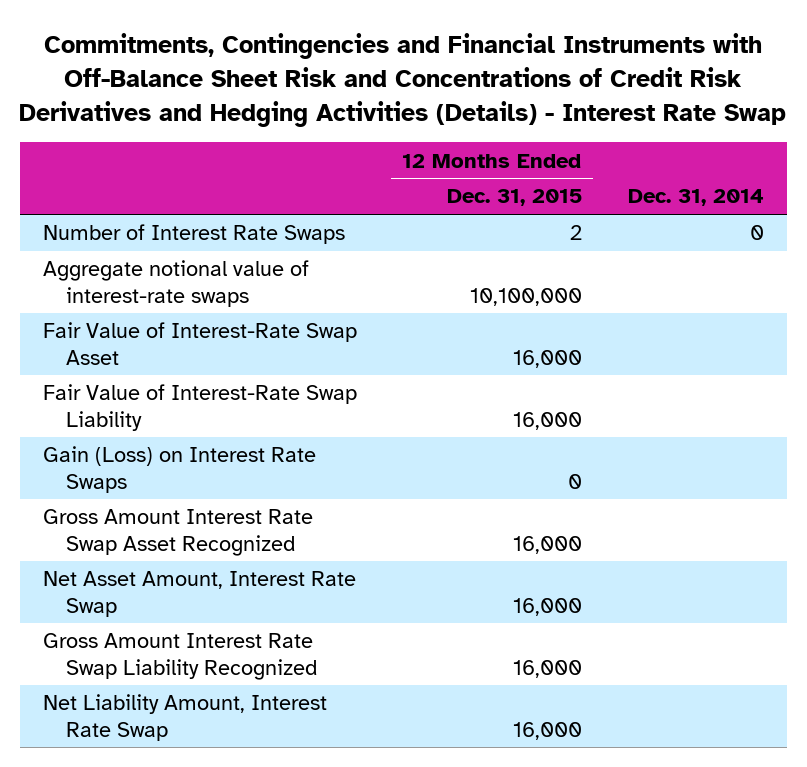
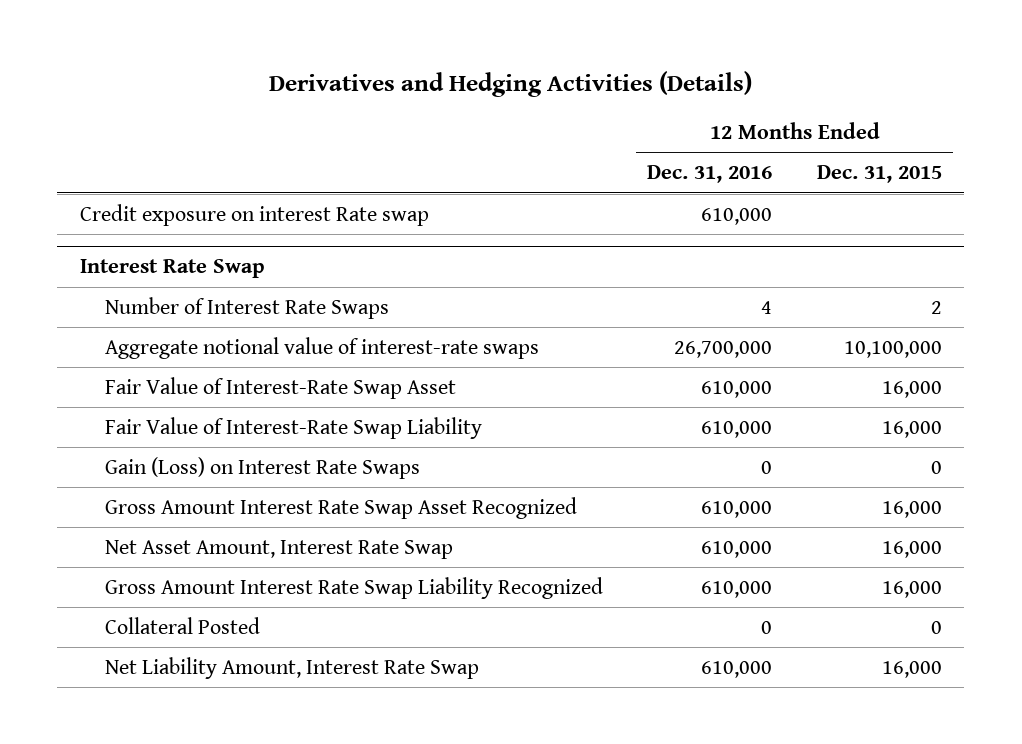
[19,33,787,127] Commitments, Contingencies and Financial Instruments with Off-Balance Sheet Risk and Concentrations of Credit Risk Derivatives and Hedging Activities (Details) - Interest Rate Swap -> [268,70,752,97] Derivatives and Hedging Activities (Details)
[627,189,764,207] Dec. 31, 2014 -> none
none -> [647,165,773,184] Dec. 31, 2016
none -> [79,203,429,226] Credit exposure on interest Rate swap
none -> [79,259,265,279] Interest Rate Swap
none -> [104,616,260,634] Collateral Posted

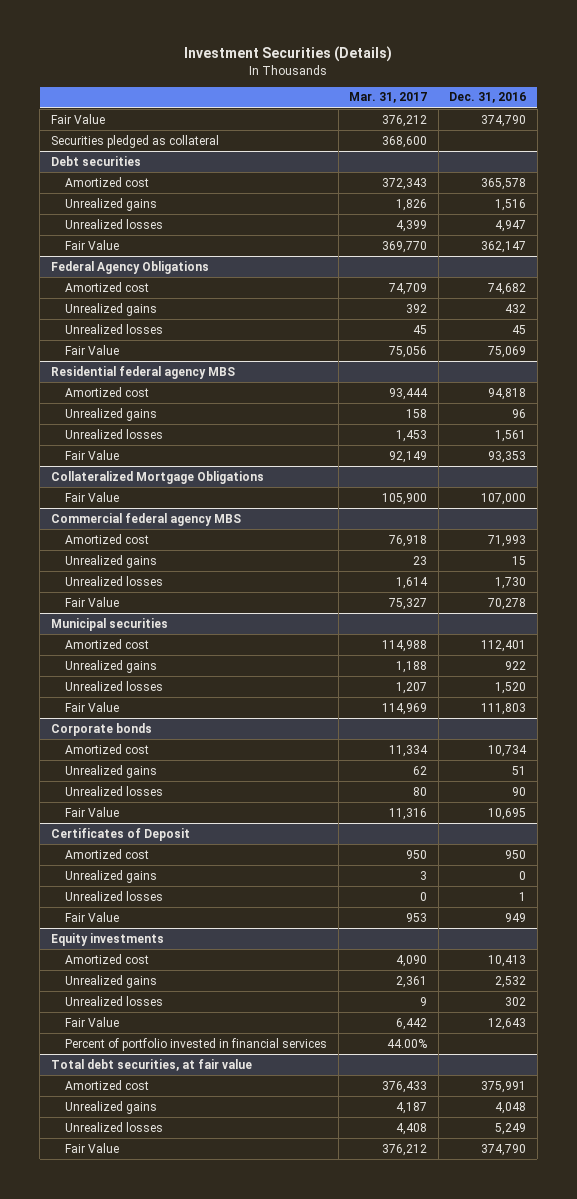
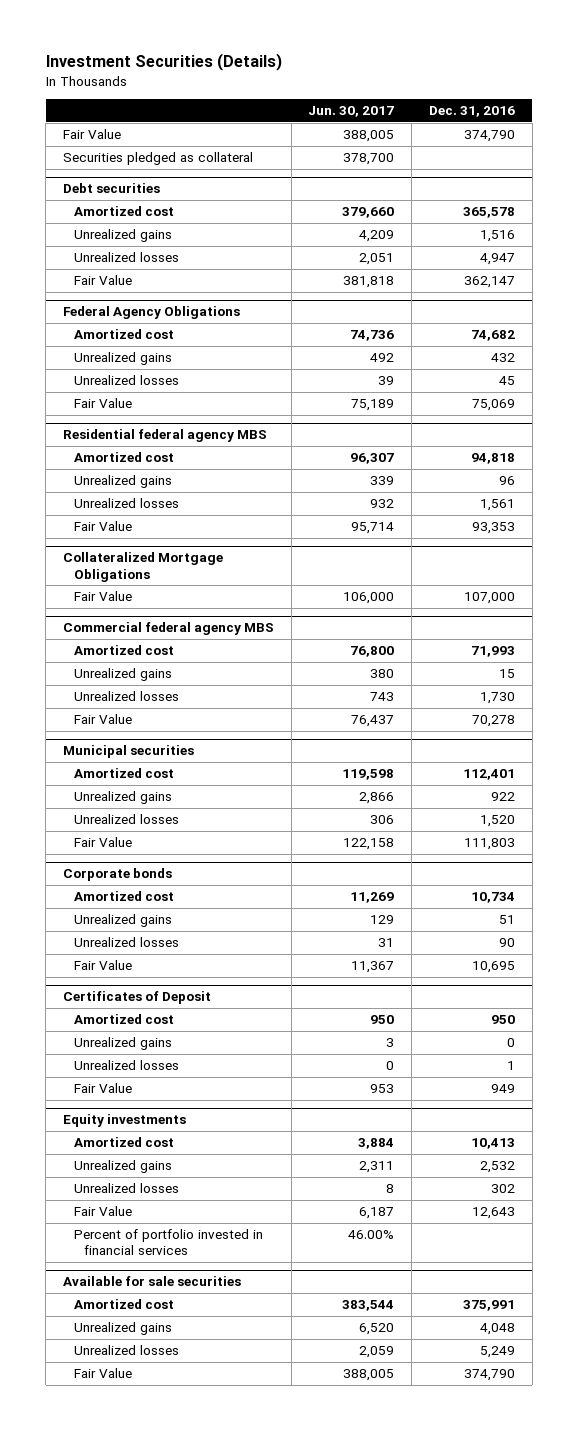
[349,92,428,104] Mar. 31, 2017 -> none
none -> [308,106,395,118] Jun. 30, 2017
[50,1058,252,1071] Total debt securities, at fair value -> [63,1276,242,1287] Available for sale securities

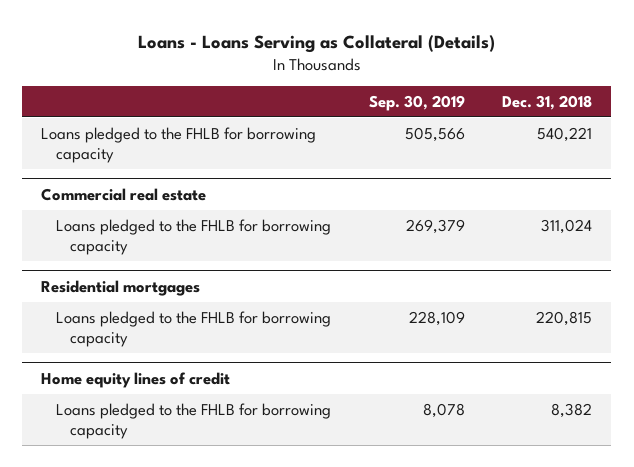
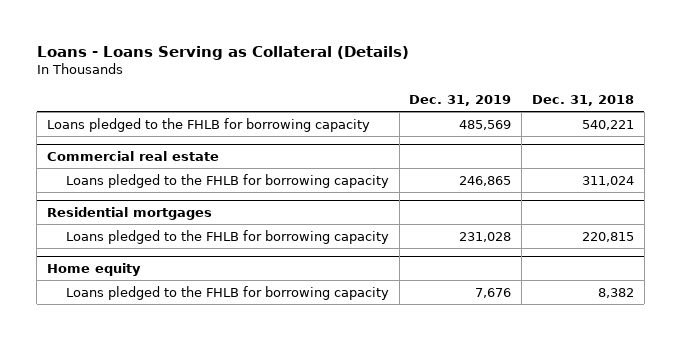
[368,94,465,111] Sep. 30, 2019 -> none
none -> [409,94,512,106] Dec. 31, 2019
[41,371,231,388] Home equity lines of credit -> [46,262,141,276] Home equity

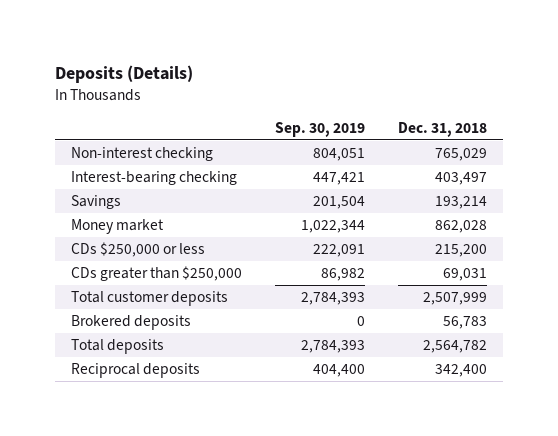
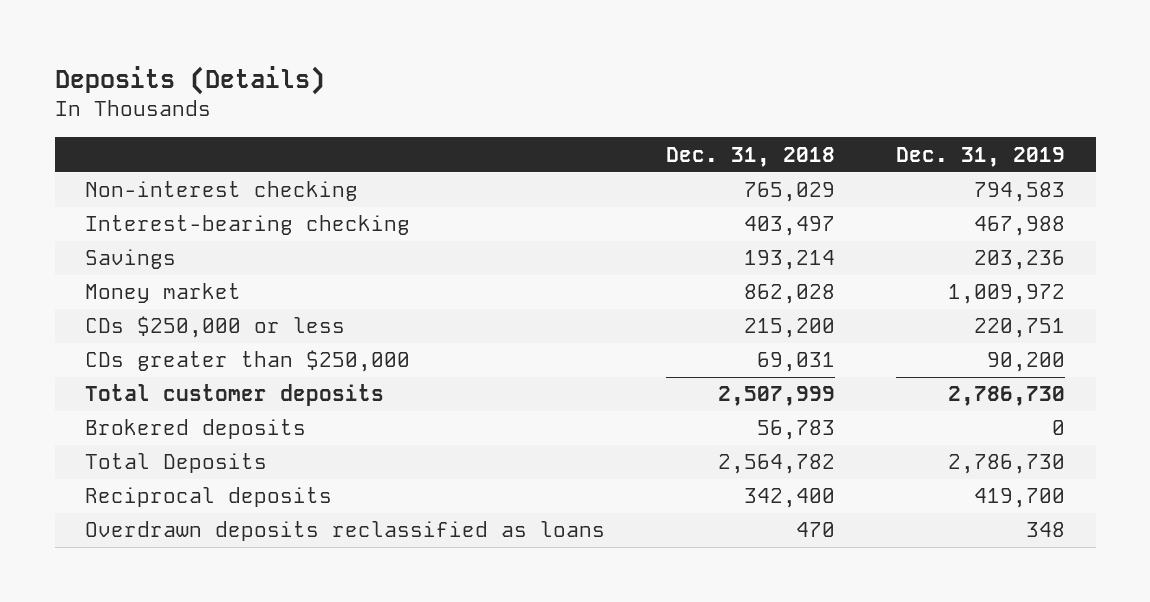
[274,121,365,137] Sep. 30, 2019 -> none
none -> [896,146,1066,167] Dec. 31, 2019
[71,339,165,355] Total deposits -> [85,453,268,474] Total Deposits
none -> [85,521,606,542] Overdrawn deposits reclassified as loans

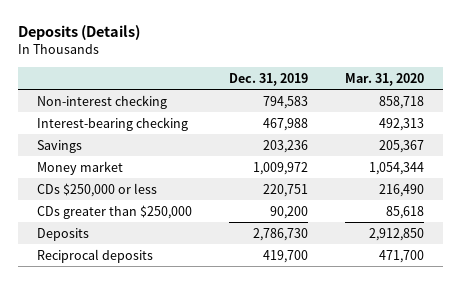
[666,146,836,167] Dec. 31, 2018 -> none
none -> [345,72,425,86] Mar. 31, 2020
[85,384,385,407] Total customer deposits -> none
[85,419,307,440] Brokered deposits -> none
[85,453,268,474] Total Deposits -> [36,227,89,241] Deposits
[85,521,606,542] Overdrawn deposits reclassified as loans -> none

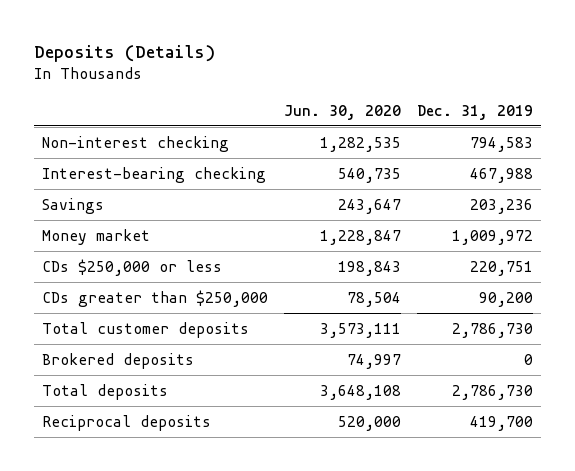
[345,72,425,86] Mar. 31, 2020 -> none
none -> [284,104,402,120] Jun. 30, 2020
none -> [41,321,249,338] Total customer deposits
none -> [41,352,194,369] Brokered deposits
[36,227,89,241] Deposits -> [41,383,168,400] Total deposits

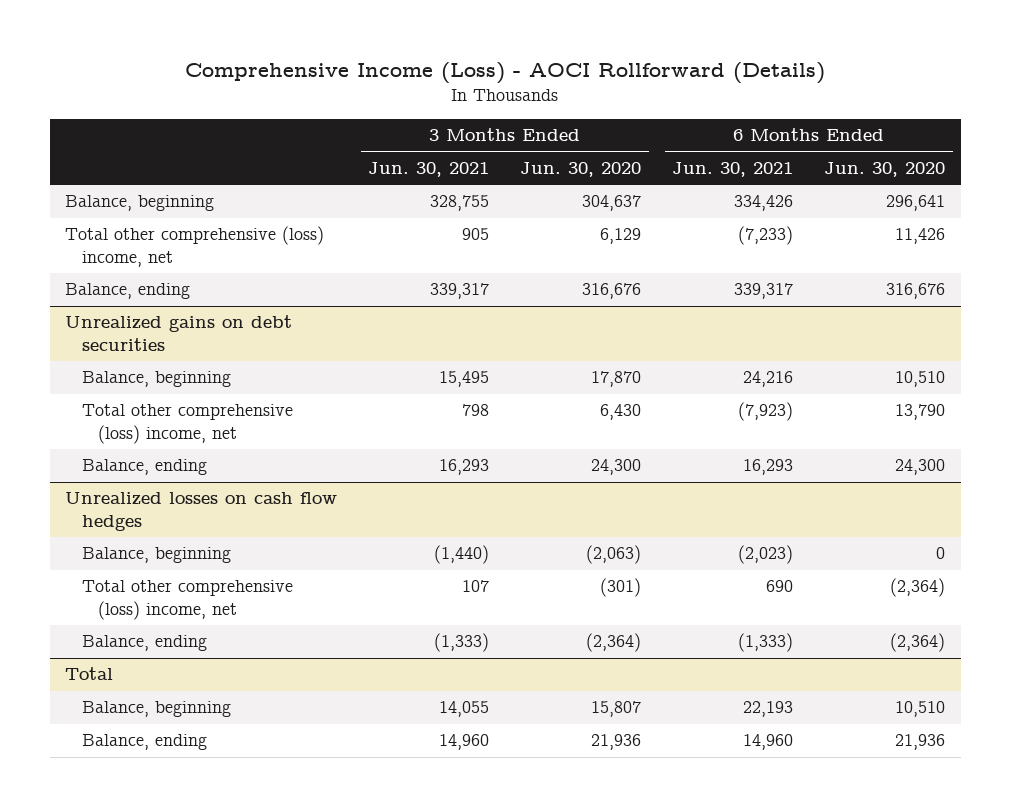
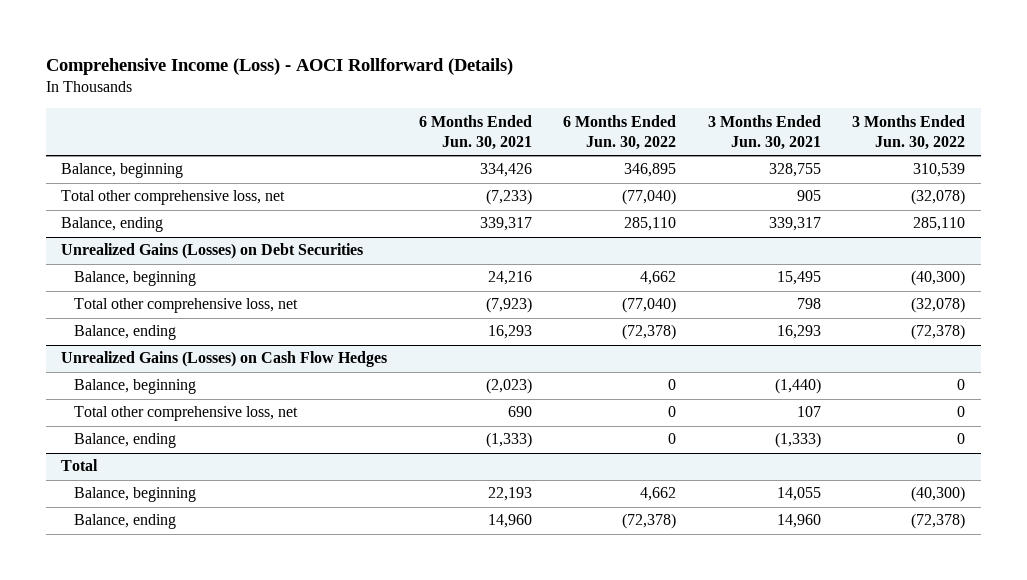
[520,161,642,177] Jun. 30, 2020 -> none
[824,161,946,177] Jun. 30, 2020 -> none
none -> [563,114,677,151] 6 Months Ended Jun. 30, 2022
none -> [852,114,966,151] 3 Months Ended Jun. 30, 2022
[65,226,325,267] Total other comprehensive (loss) income, net -> [61,190,286,206] Total other comprehensive loss, net
[65,315,293,351] Unrealized gains on debt securities -> [61,243,364,260] Unrealized Gains (Losses) on Debt Securities
[81,404,293,444] Total other comprehensive (loss) income, net -> [73,298,298,314] Total other comprehensive loss, net
[65,492,338,531] Unrealized losses on cash flow hedges -> [61,351,388,368] Unrealized Gains (Losses) on Cash Flow Hedges
[81,580,293,620] Total other comprehensive (loss) income, net -> [73,406,298,422] Total other comprehensive loss, net

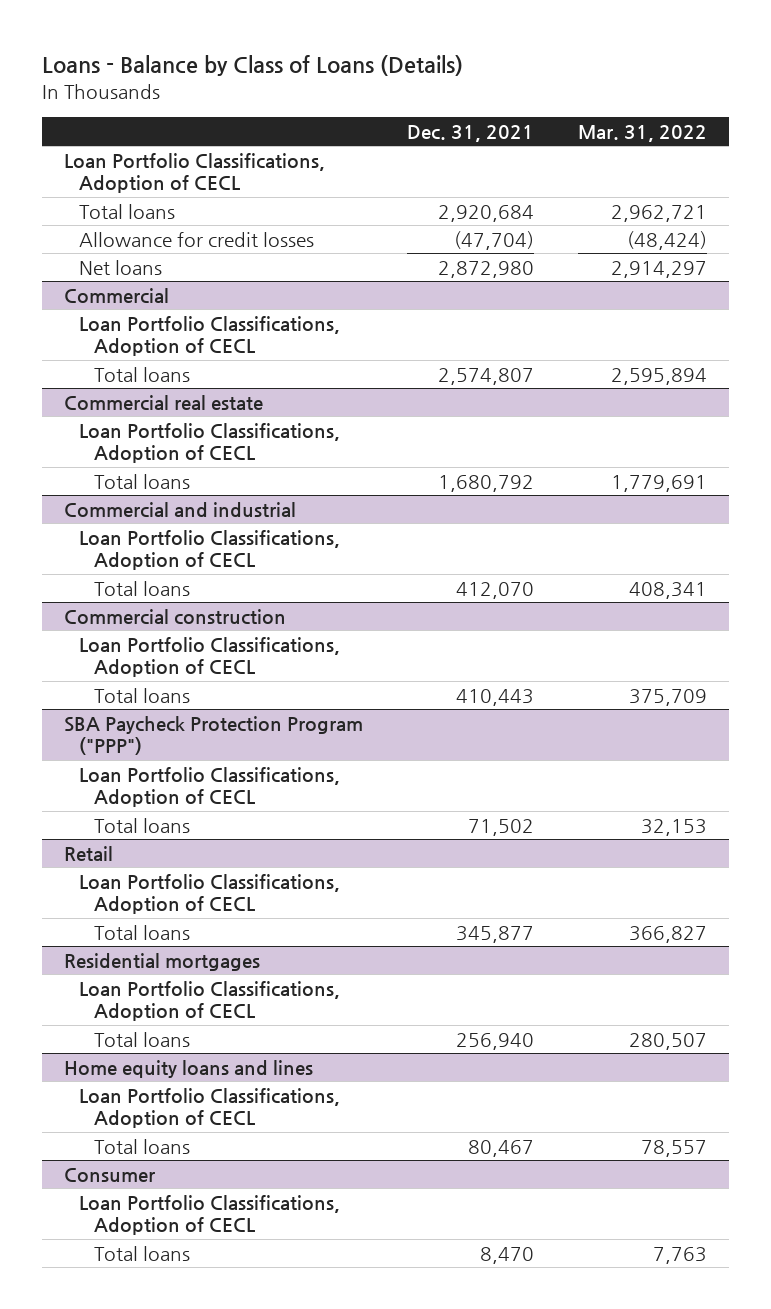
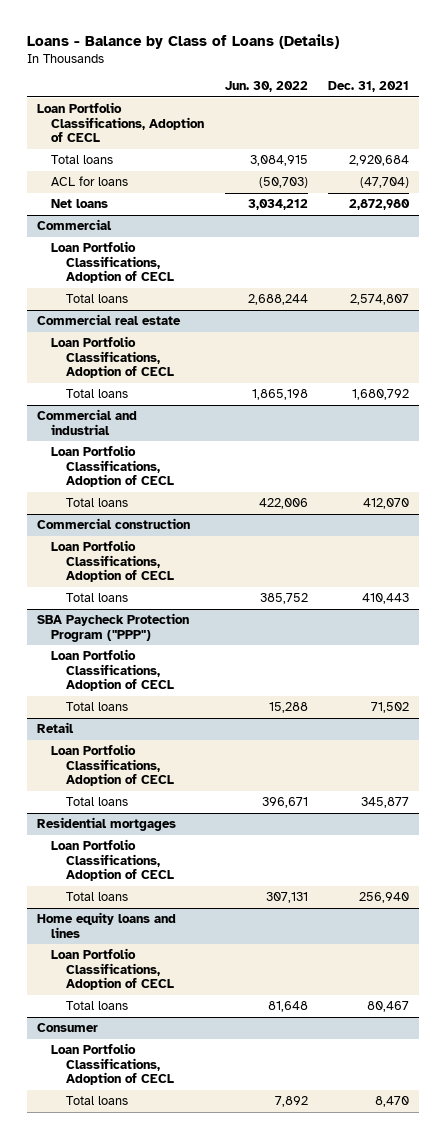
[577,124,707,142] Mar. 31, 2022 -> none
none -> [224,80,308,92] Jun. 30, 2022
[78,231,314,247] Allowance for credit losses -> [51,175,129,186] ACL for loans

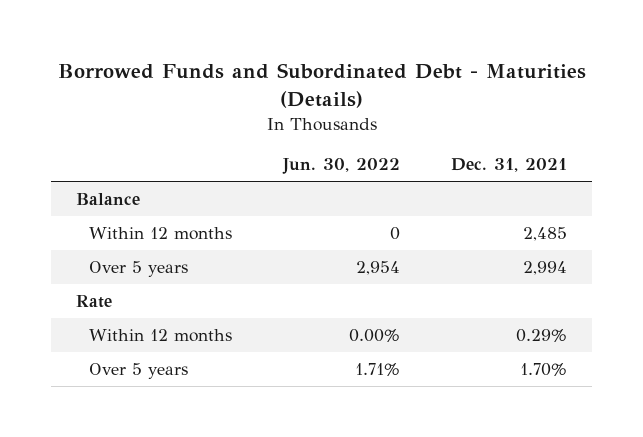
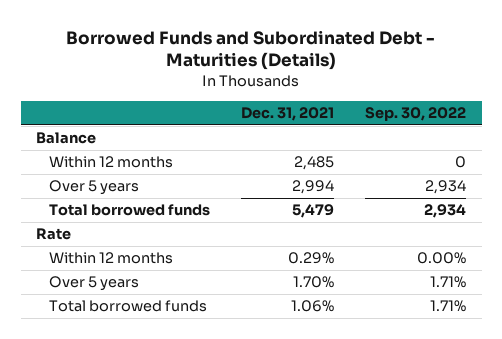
[282,158,401,175] Jun. 30, 2022 -> none
none -> [365,107,467,122] Sep. 30, 2022
none -> [48,204,210,217] Total borrowed funds
none -> [48,300,207,313] Total borrowed funds

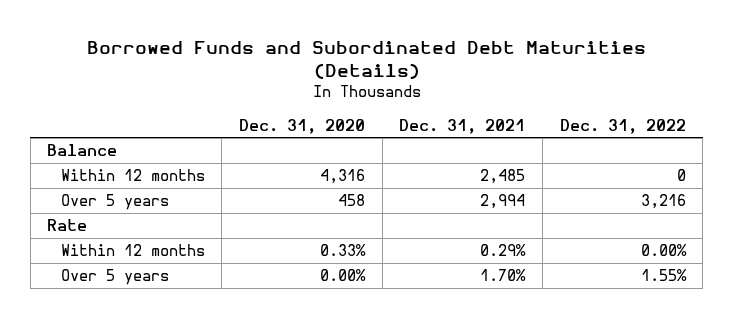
[66,29,436,71] Borrowed Funds and Subordinated Debt - Maturities (Details) -> [86,40,646,80] Borrowed Funds and Subordinated Debt Maturities (Details)
[365,107,467,122] Sep. 30, 2022 -> none
none -> [238,118,365,134] Dec. 31, 2020
none -> [559,118,686,134] Dec. 31, 2022
[48,204,210,217] Total borrowed funds -> none
[48,300,207,313] Total borrowed funds -> none

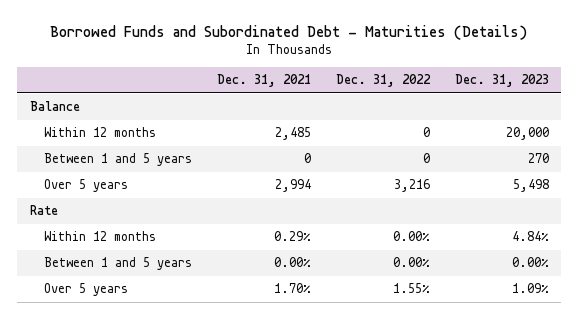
[86,40,646,80] Borrowed Funds and Subordinated Debt Maturities (Details) -> [50,25,528,41] Borrowed Funds and Subordinated Debt - Maturities (Details)
[238,118,365,134] Dec. 31, 2020 -> none
none -> [454,74,549,88] Dec. 31, 2023
none -> [43,153,192,167] Between 1 and 5 years
none -> [43,257,192,271] Between 1 and 5 years

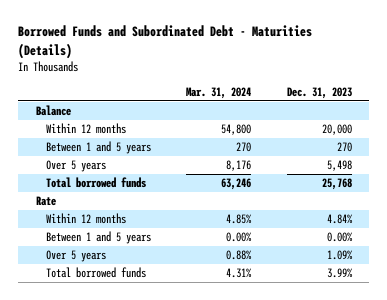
[216,74,311,88] Dec. 31, 2021 -> none
[335,74,431,88] Dec. 31, 2022 -> none
none -> [186,86,252,99] Mar. 31, 2024
none -> [46,177,147,189] Total borrowed funds
none -> [46,267,147,279] Total borrowed funds

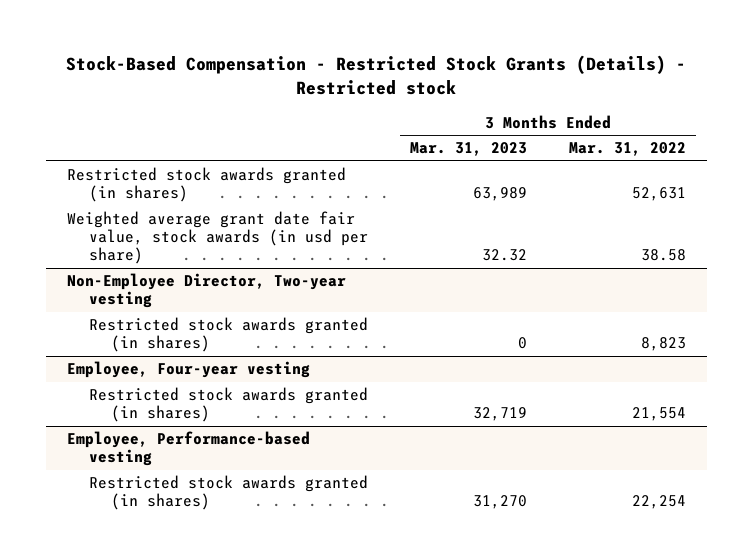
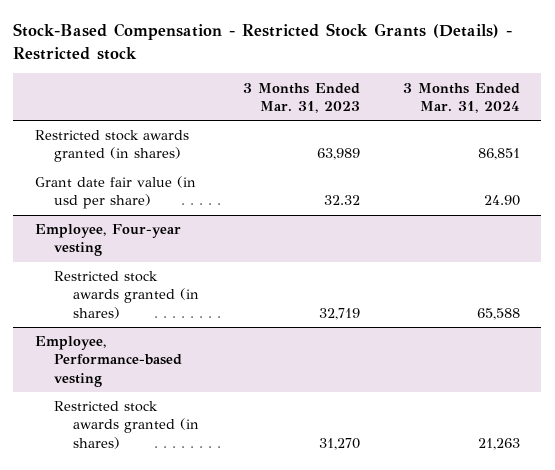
[568,142,686,157] Mar. 31, 2022 -> none
none -> [402,82,520,113] 3 Months Ended Mar. 31, 2024
[67,273,347,309] Non-Employee Director, Two-year vesting -> none
[89,317,369,353] Restricted stock awards granted (in shares) -> none
[67,211,369,265] Weighted average grant date fair value, stock awards (in usd per share) -> [35,176,197,210] Grant date fair value (in usd per share)

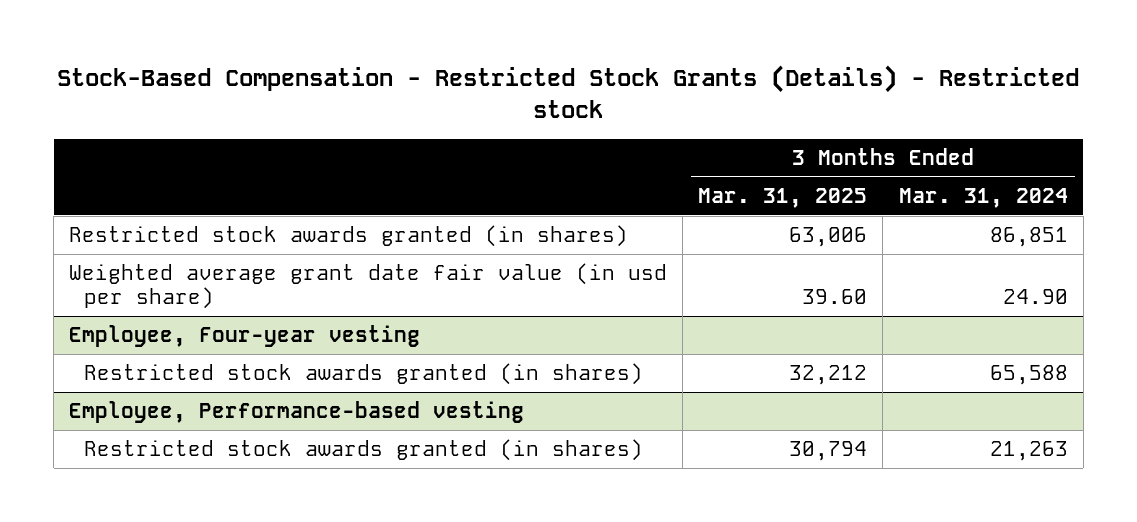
[242,82,360,113] 3 Months Ended Mar. 31, 2023 -> none
none -> [698,187,868,208] Mar. 31, 2025
[35,176,197,210] Grant date fair value (in usd per share) -> [69,263,668,310] Weighted average grant date fair value (in usd per share)

